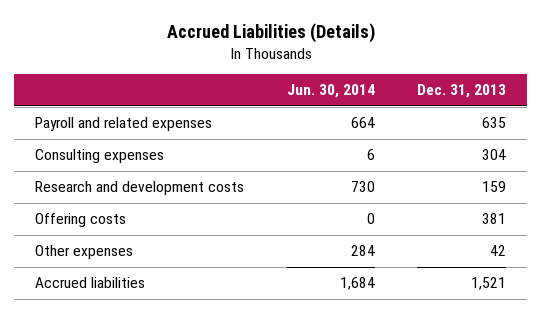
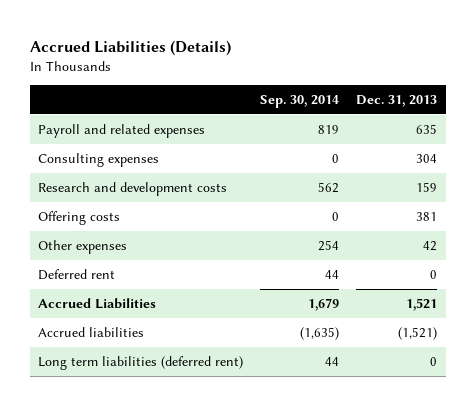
[286,84,375,99] Jun. 30, 2014 -> none
none -> [260,94,340,108] Sep. 30, 2014
none -> [38,269,116,281] Deferred rent
none -> [38,298,157,310] Accrued Liabilities
[471,277,507,291] 1,521 -> [398,327,438,341] (1,521)
none -> [38,356,244,371] Long term liabilities (deferred rent)

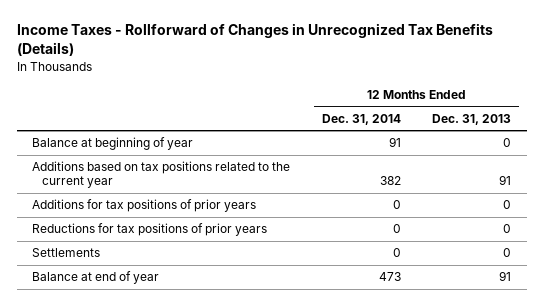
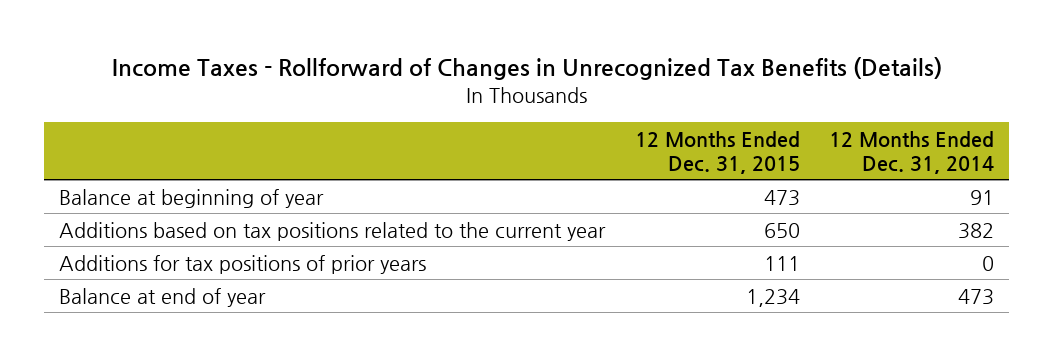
[432,113,512,125] Dec. 31, 2013 -> none
none -> [634,130,800,174] 12 Months Ended Dec. 31, 2015
[32,223,268,237] Reductions for tax positions of prior years -> none
[32,248,101,258] Settlements -> none

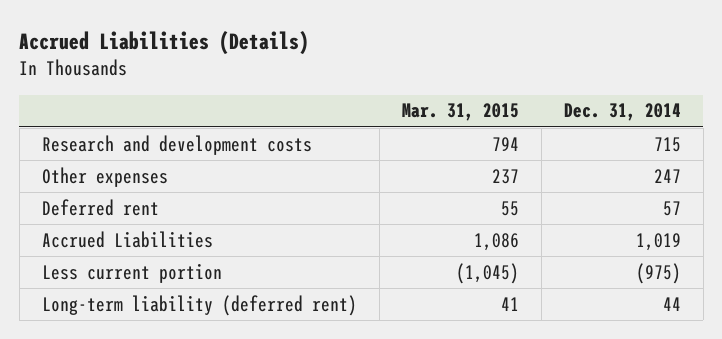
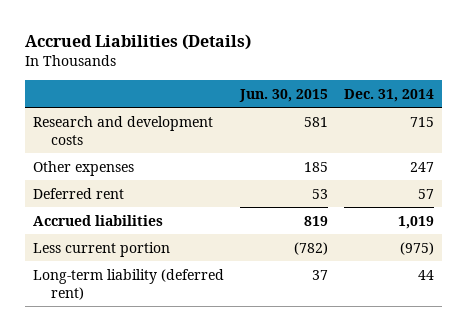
[401,103,519,122] Mar. 31, 2015 -> none
none -> [239,88,329,102] Jun. 30, 2015
[41,230,213,248] Accrued Liabilities -> [33,214,164,226] Accrued liabilities

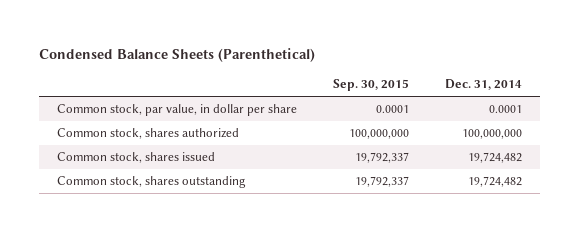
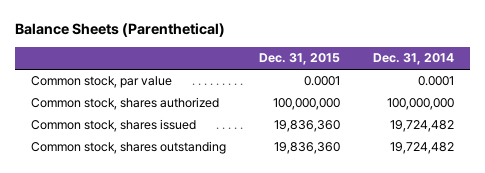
[39,48,316,63] Condensed Balance Sheets (Parenthetical) -> [14,23,225,38] Balance Sheets (Parenthetical)
[333,79,410,92] Sep. 30, 2015 -> none
none -> [258,53,340,66] Dec. 31, 2015
[57,104,298,117] Common stock, par value, in dollar per share -> [31,76,173,89] Common stock, par value

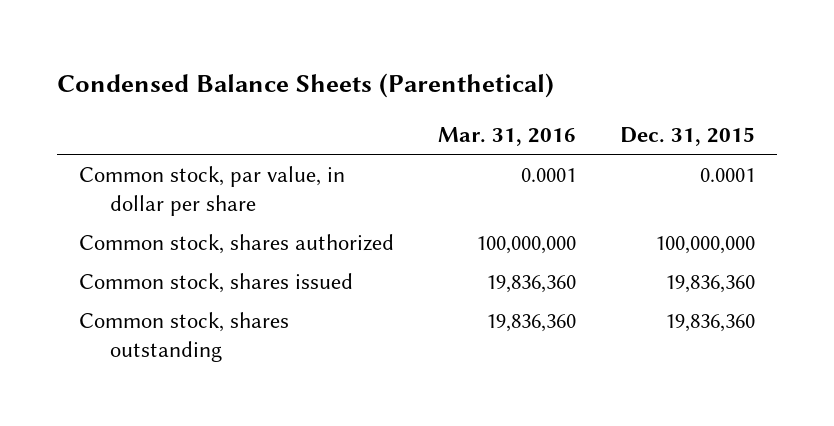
[14,23,225,38] Balance Sheets (Parenthetical) -> [57,73,555,99] Condensed Balance Sheets (Parenthetical)
[372,53,454,66] Dec. 31, 2014 -> none
none -> [437,127,576,147] Mar. 31, 2016
[31,76,173,89] Common stock, par value -> [79,165,346,216] Common stock, par value, in dollar per share

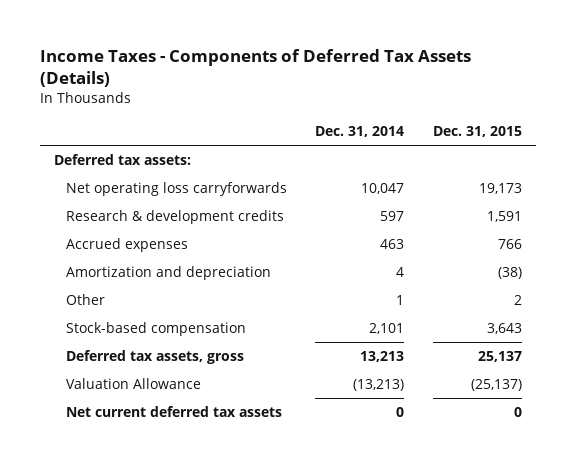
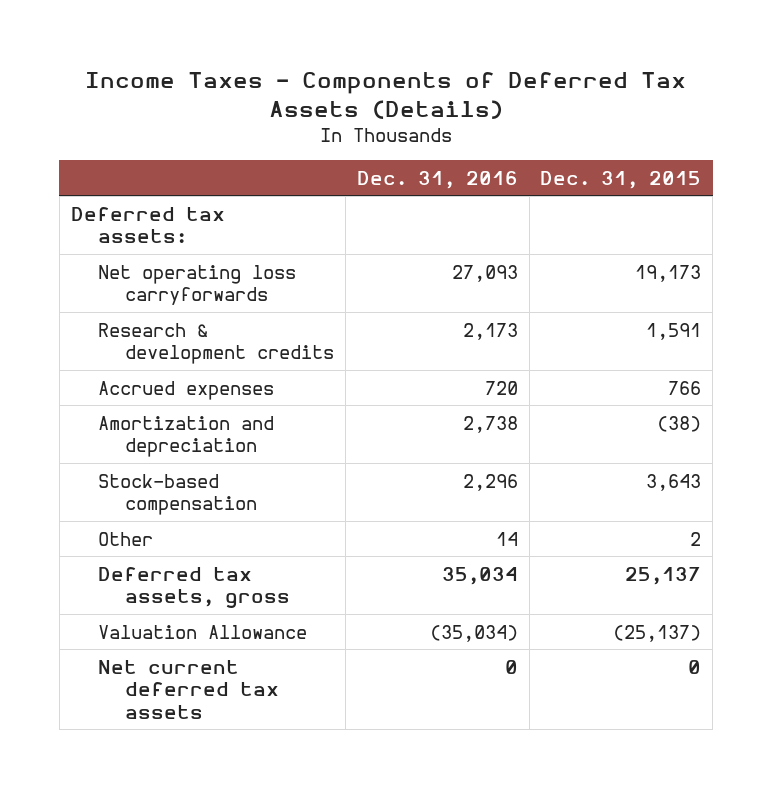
[315,126,405,138] Dec. 31, 2014 -> none
none -> [356,170,518,189] Dec. 31, 2016
[65,294,105,306] Other -> [97,531,153,546] Other

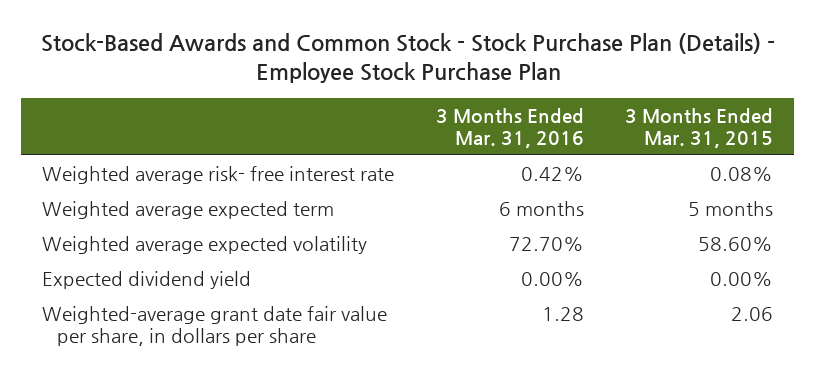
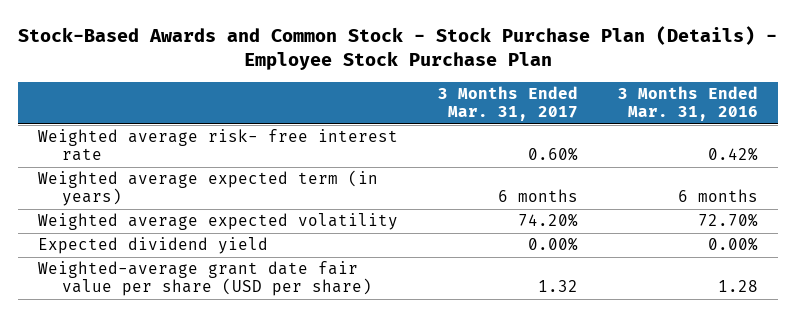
[625,108,774,148] 3 Months Ended Mar. 31, 2015 -> none
none -> [437,86,578,122] 3 Months Ended Mar. 31, 2017
[42,201,335,220] Weighted average expected term -> [37,170,378,207] Weighted average expected term (in years)
[42,306,388,346] Weighted-average grant date fair value per share, in dollars per share -> [37,261,373,297] Weighted-average grant date fair value per share (USD per share)

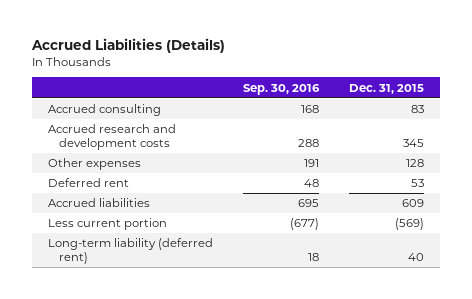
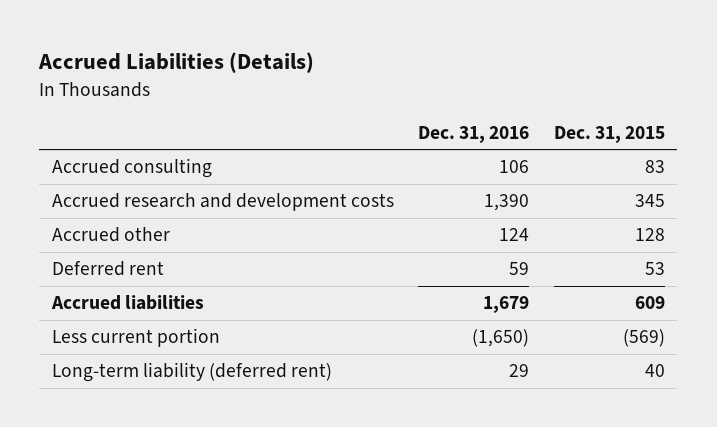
[243,83,321,95] Sep. 30, 2016 -> none
none -> [418,125,530,143] Dec. 31, 2016
[47,158,141,171] Other expenses -> [51,227,170,243] Accrued other

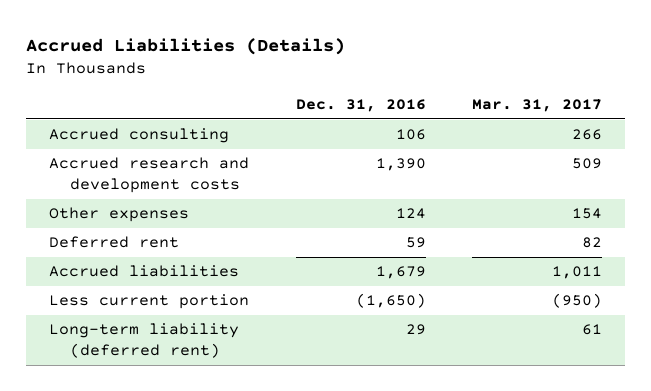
[553,125,665,143] Dec. 31, 2015 -> none
none -> [472,99,603,113] Mar. 31, 2017
[51,227,170,243] Accrued other -> [49,207,190,223] Other expenses

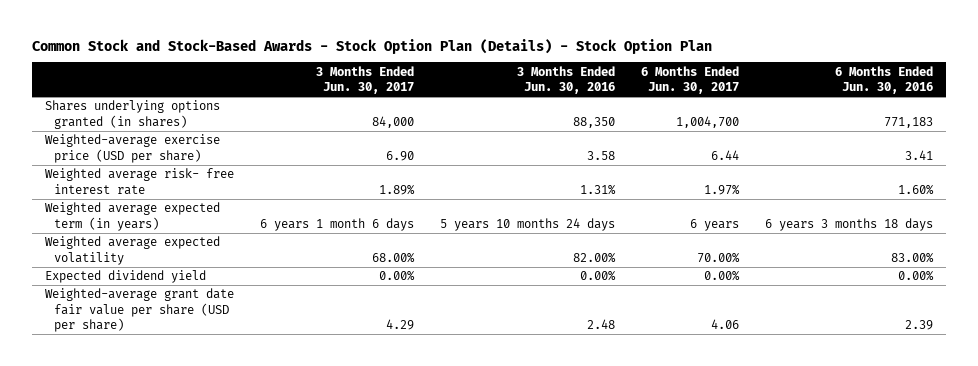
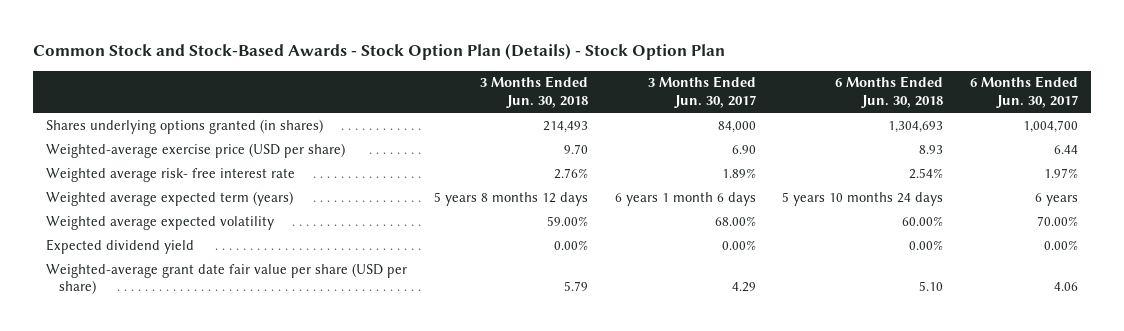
[516,65,615,95] 3 Months Ended Jun. 30, 2016 -> none
[834,65,933,95] 6 Months Ended Jun. 30, 2016 -> none
none -> [479,76,588,108] 3 Months Ended Jun. 30, 2018
none -> [835,76,944,108] 6 Months Ended Jun. 30, 2018
[45,202,221,231] Weighted average expected term (in years) -> [46,190,294,206] Weighted average expected term (years)

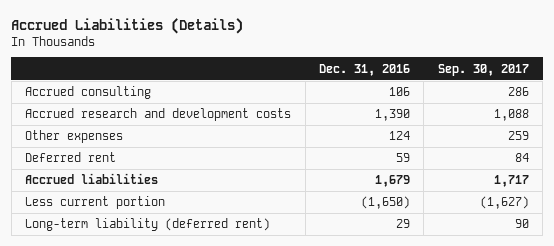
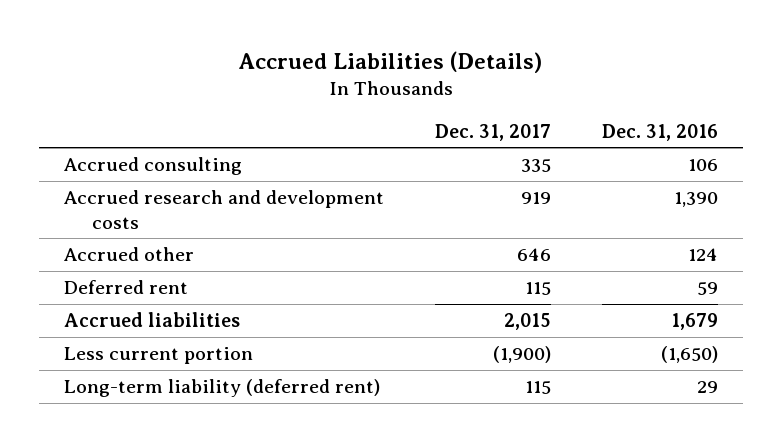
[437,63,529,76] Sep. 30, 2017 -> none
none -> [434,123,551,141] Dec. 31, 2017
[25,130,124,144] Other expenses -> [64,246,195,261] Accrued other

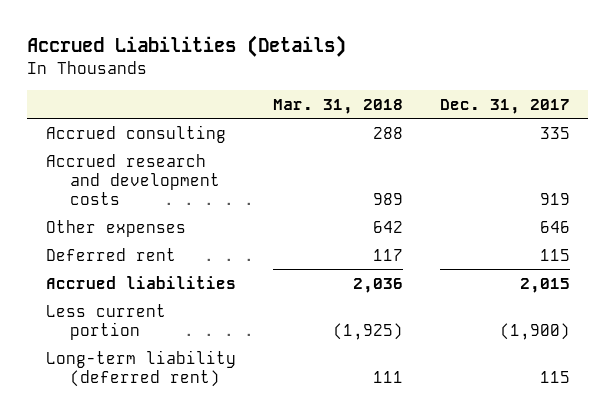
[601,123,718,141] Dec. 31, 2016 -> none
none -> [272,98,403,114] Mar. 31, 2018
[64,246,195,261] Accrued other -> [45,219,186,237] Other expenses

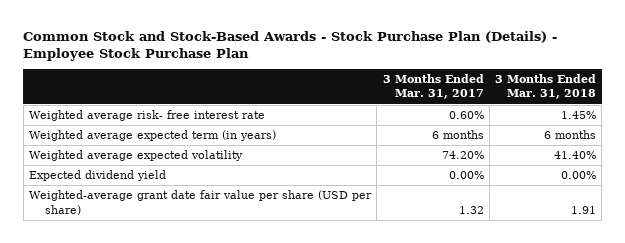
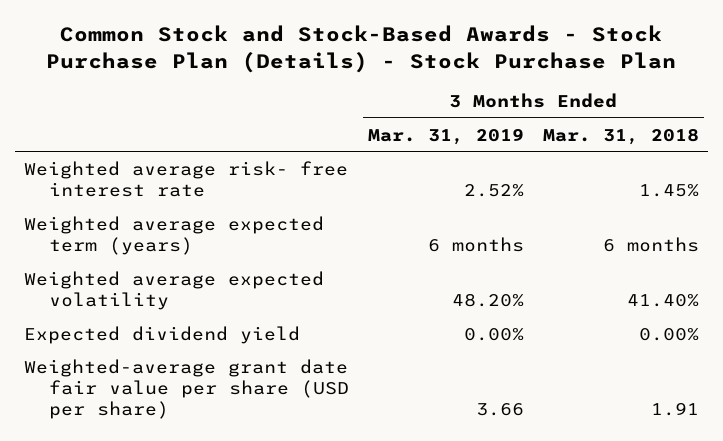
[23,30,558,61] Common Stock and Stock-Based Awards - Stock Purchase Plan (Details) - Employee Stock Purchase Plan -> [46,25,677,73] Common Stock and Stock-Based Awards - Stock Purchase Plan (Details) - Stock Purchase Plan
[382,74,484,100] 3 Months Ended Mar. 31, 2017 -> none
none -> [367,127,524,145] Mar. 31, 2019
[29,130,277,142] Weighted average expected term (in years) -> [24,215,325,256] Weighted average expected term (years)

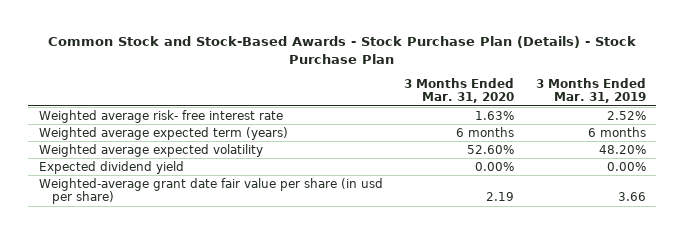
[542,127,699,145] Mar. 31, 2018 -> none
none -> [404,77,515,104] 3 Months Ended Mar. 31, 2020
[24,358,349,420] Weighted-average grant date fair value per share (USD per share) -> [38,177,383,205] Weighted-average grant date fair value per share (in usd per share)

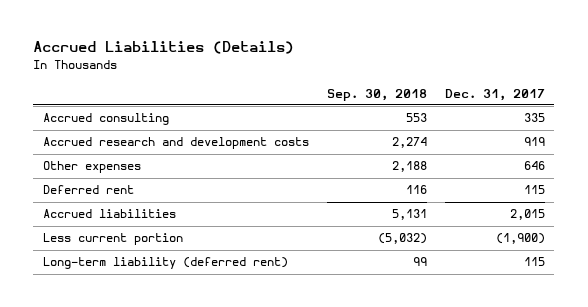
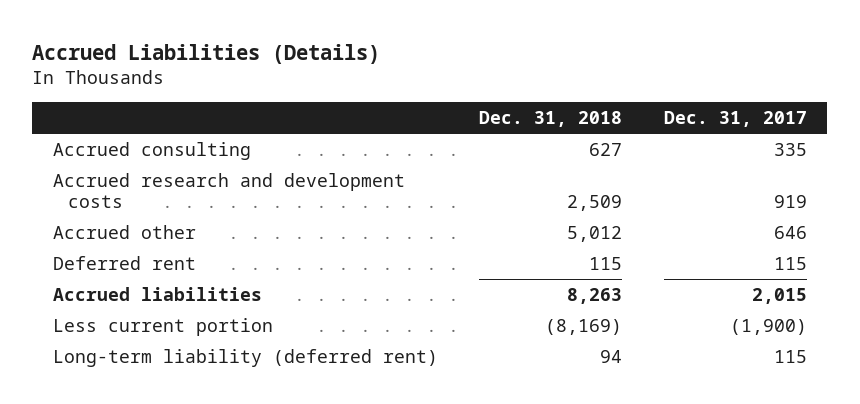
[326,88,427,101] Sep. 30, 2018 -> none
none -> [479,110,623,127] Dec. 31, 2018
[42,161,141,174] Other expenses -> [53,224,197,239] Accrued other

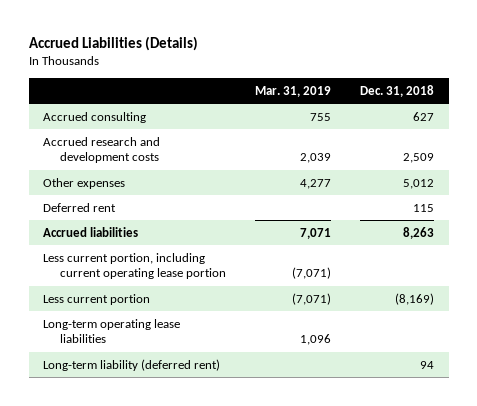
[663,110,807,127] Dec. 31, 2017 -> none
none -> [255,85,332,97] Mar. 31, 2019
[53,224,197,239] Accrued other -> [43,177,126,189] Other expenses
none -> [43,252,227,280] Less current portion, including current operating lease portion
none -> [43,318,181,344] Long-term operating lease liabilities

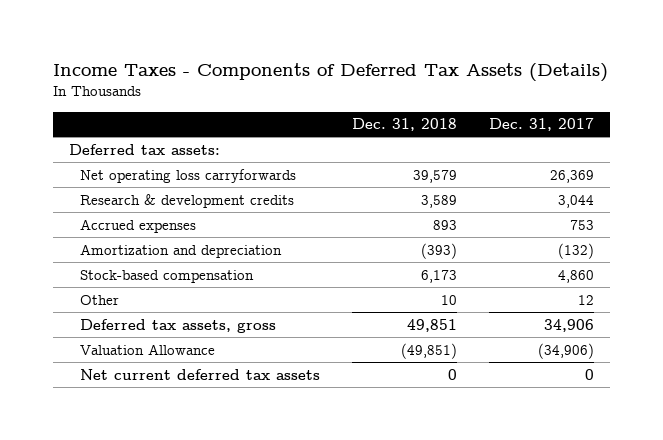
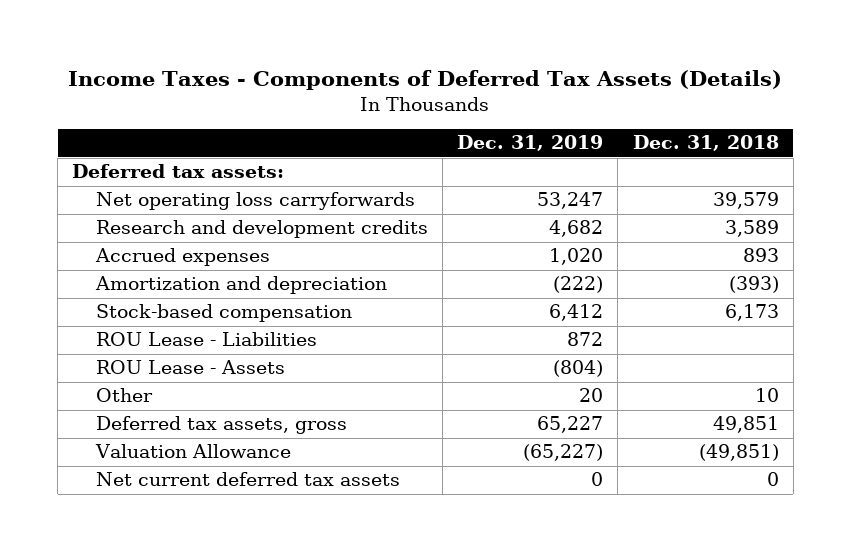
[489,118,595,132] Dec. 31, 2017 -> none
none -> [457,135,604,152] Dec. 31, 2019
[79,193,294,208] Research & development credits -> [95,220,428,239] Research and development credits
none -> [95,332,317,347] ROU Lease - Liabilities
none -> [95,360,285,375] ROU Lease - Assets

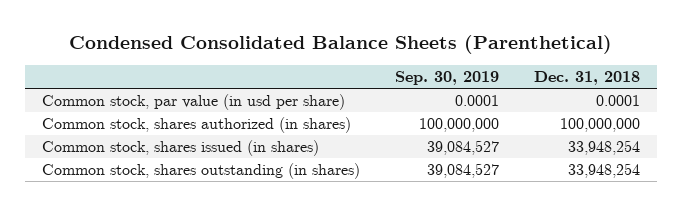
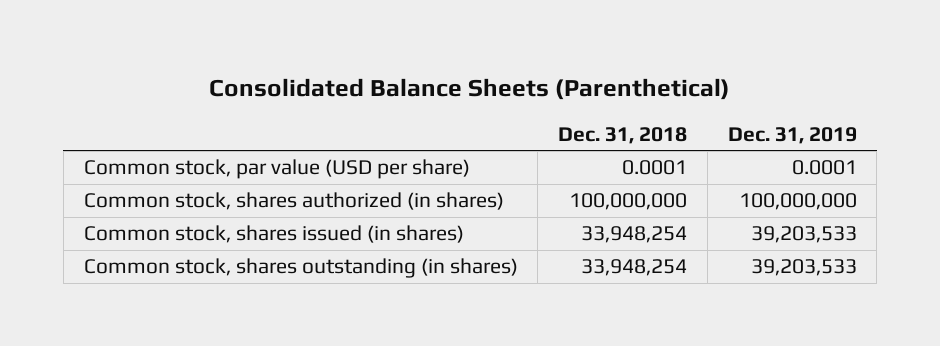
[68,35,612,55] Condensed Consolidated Balance Sheets (Parenthetical) -> [209,78,731,101] Consolidated Balance Sheets (Parenthetical)
[394,71,499,86] Sep. 30, 2019 -> none
none -> [727,126,857,144] Dec. 31, 2019
[41,93,345,110] Common stock, par value (in usd per share) -> [83,159,470,180] Common stock, par value (USD per share)

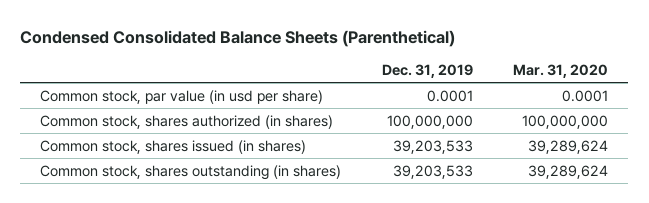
[209,78,731,101] Consolidated Balance Sheets (Parenthetical) -> [20,29,456,47] Condensed Consolidated Balance Sheets (Parenthetical)
[558,126,688,144] Dec. 31, 2018 -> none
none -> [513,63,609,78] Mar. 31, 2020
[83,159,470,180] Common stock, par value (USD per share) -> [40,89,324,104] Common stock, par value (in usd per share)

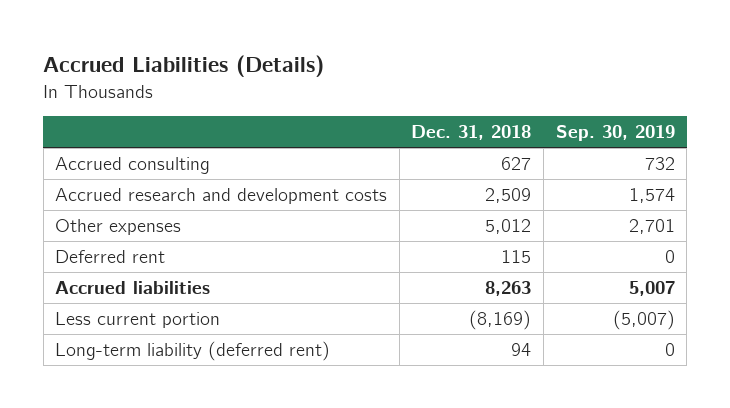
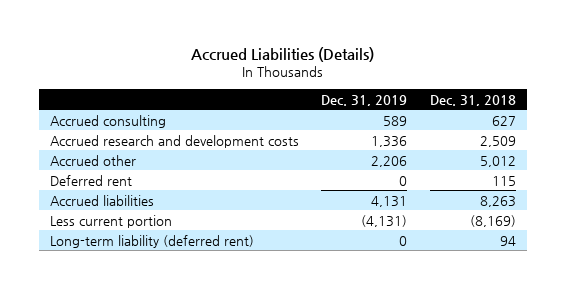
[555,125,675,142] Sep. 30, 2019 -> none
none -> [321,94,408,106] Dec. 31, 2019
[55,218,182,235] Other expenses -> [49,154,136,166] Accrued other

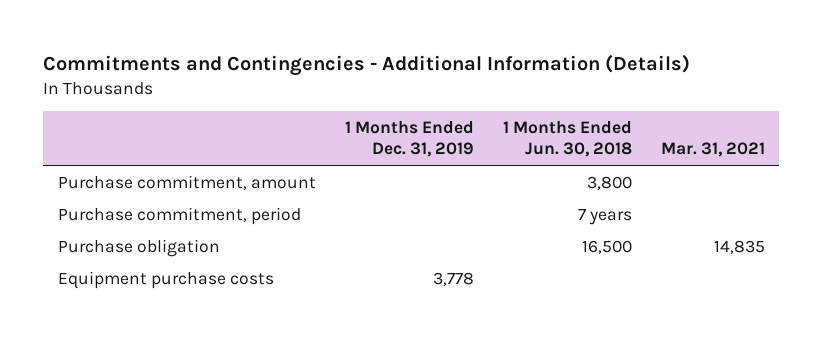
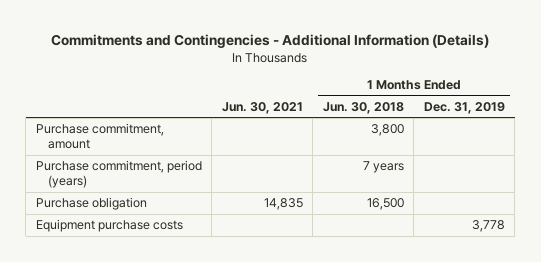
[660,142,765,158] Mar. 31, 2021 -> none
none -> [221,101,303,114] Jun. 30, 2021
[57,206,301,225] Purchase commitment, period -> [35,160,202,189] Purchase commitment, period (years)

